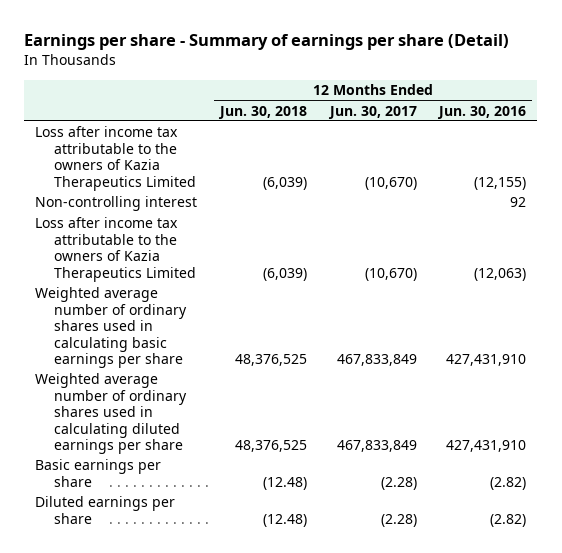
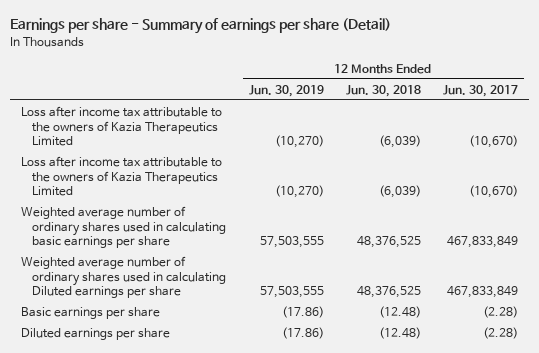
[437,105,527,119] Jun. 30, 2016 -> none
none -> [248,84,324,97] Jun. 30, 2019
[35,196,198,212] Non-controlling interest -> none
[35,373,187,455] Weighted average number of ordinary shares used in calculating diluted earnings per share -> [21,255,227,299] Weighted average number of ordinary shares used in calculating Diluted earnings per share

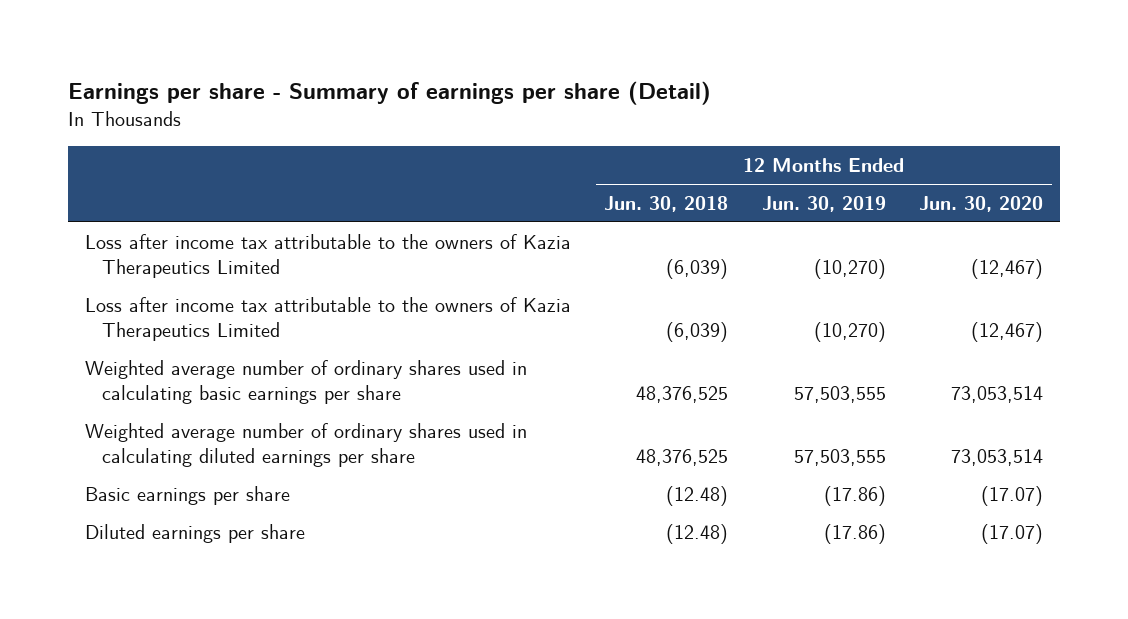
[443,84,519,97] Jun. 30, 2017 -> none
none -> [919,195,1044,212] Jun. 30, 2020
[21,255,227,299] Weighted average number of ordinary shares used in calculating Diluted earnings per share -> [85,422,528,468] Weighted average number of ordinary shares used in calculating diluted earnings per share

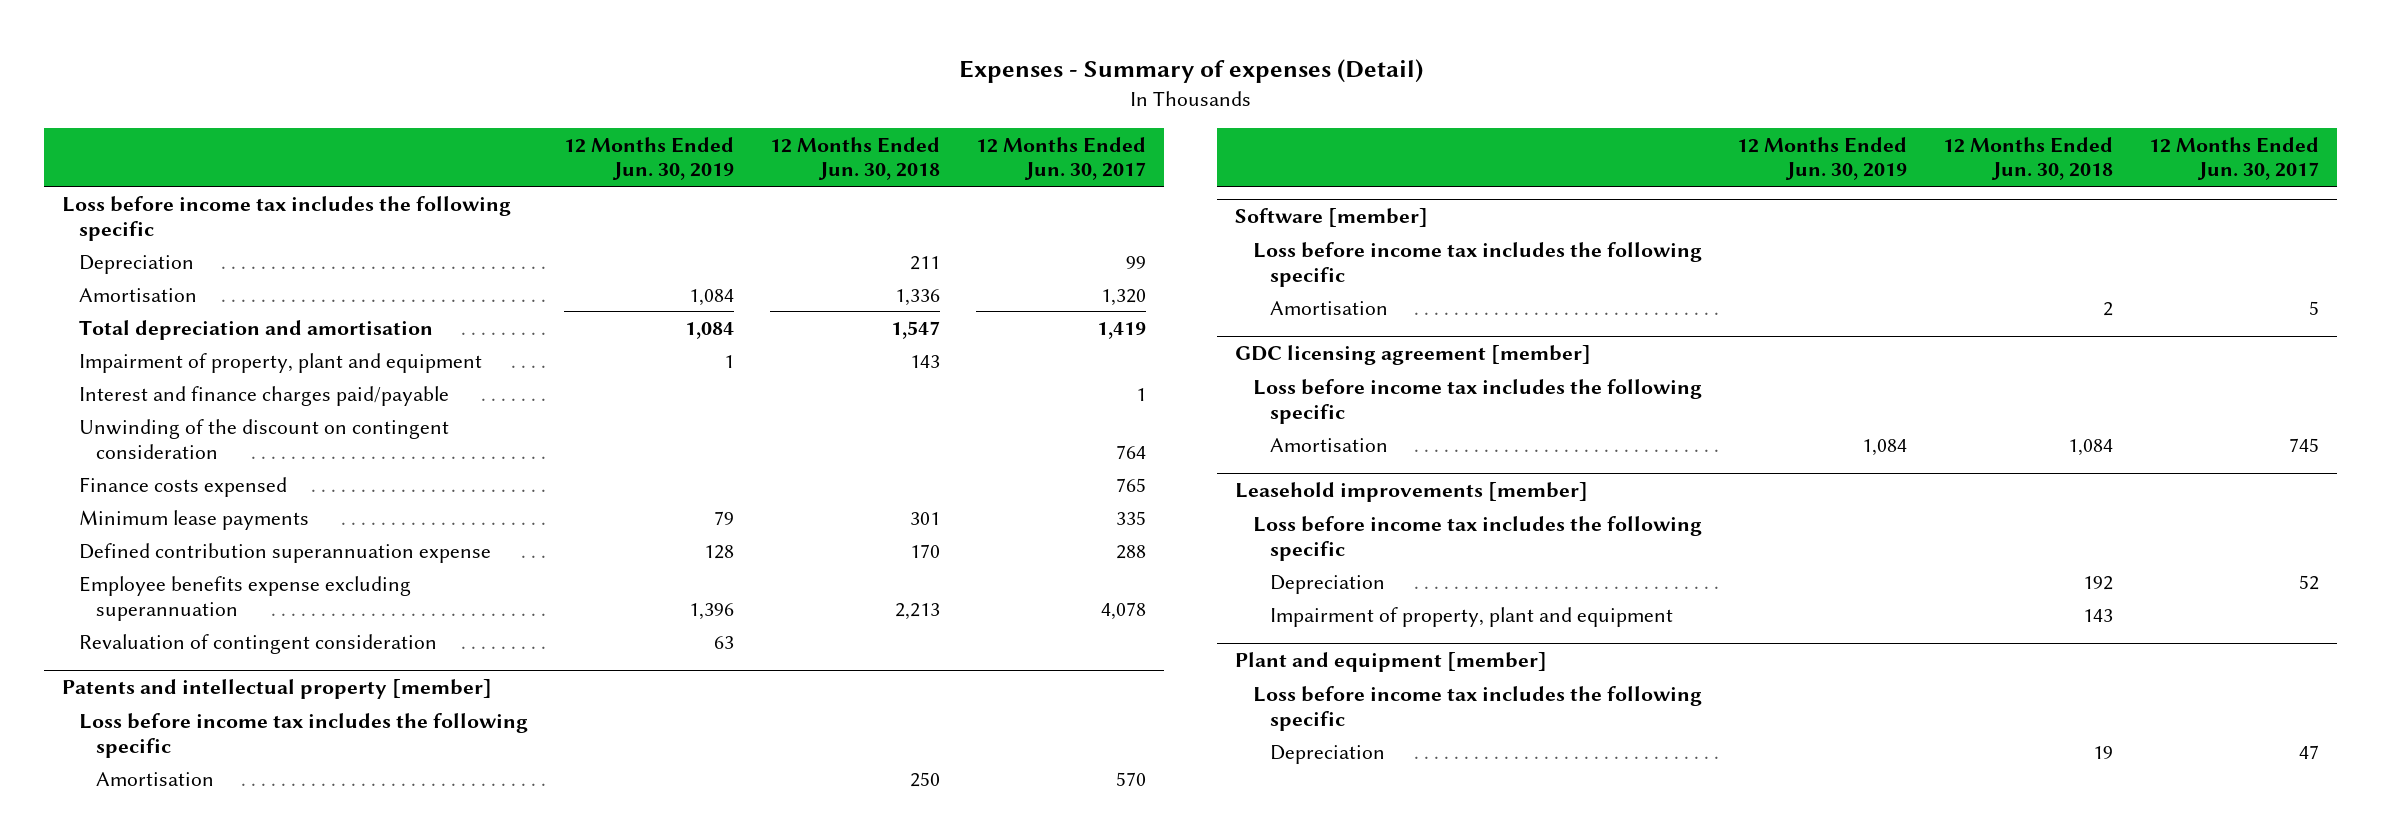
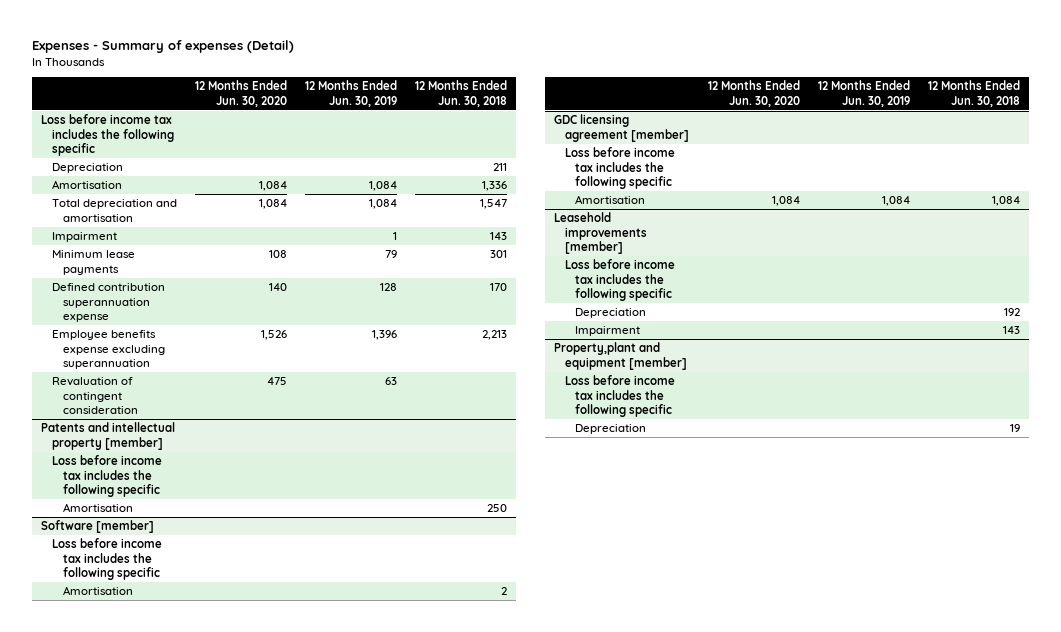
[975,136,1146,181] 12 Months Ended Jun. 30, 2017 -> none
none -> [195,80,288,107] 12 Months Ended Jun. 30, 2020
[78,385,449,406] Interest and finance charges paid/payable -> none
[78,418,449,459] Unwinding of the discount on contingent consideration -> none
[78,476,287,497] Finance costs expensed -> none
[78,352,482,373] Impairment of property, plant and equipment -> [52,231,118,242] Impairment
[1269,606,1673,627] Impairment of property, plant and equipment -> [575,325,641,336] Impairment
[1235,652,1548,673] Plant and equipment [member] -> [553,341,687,370] Property,plant and equipment [member]

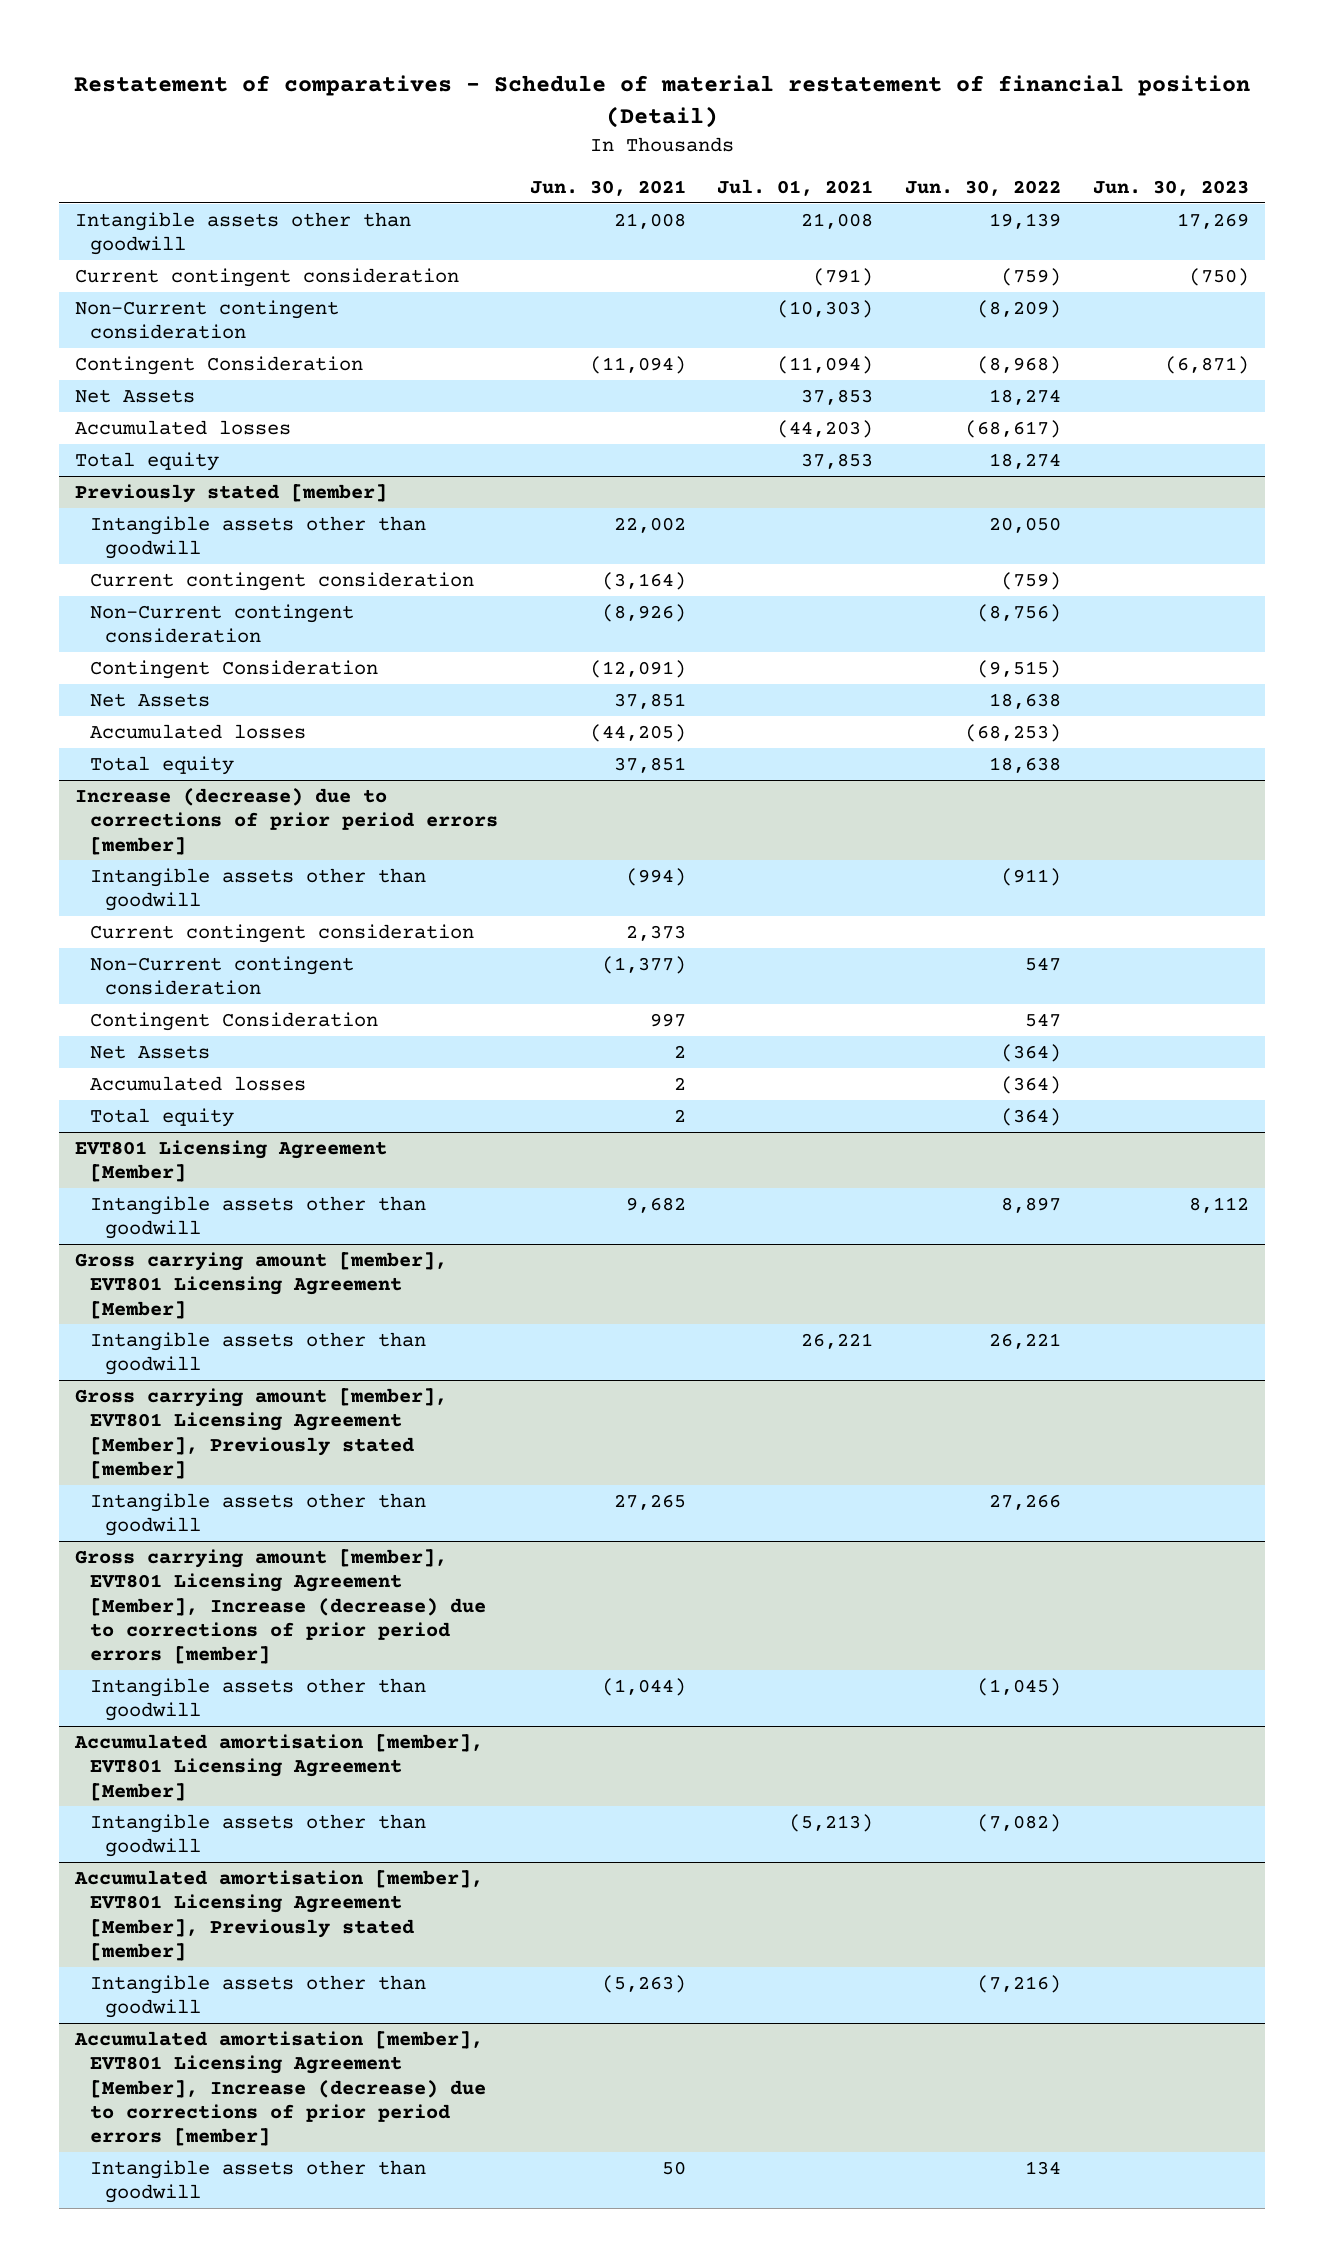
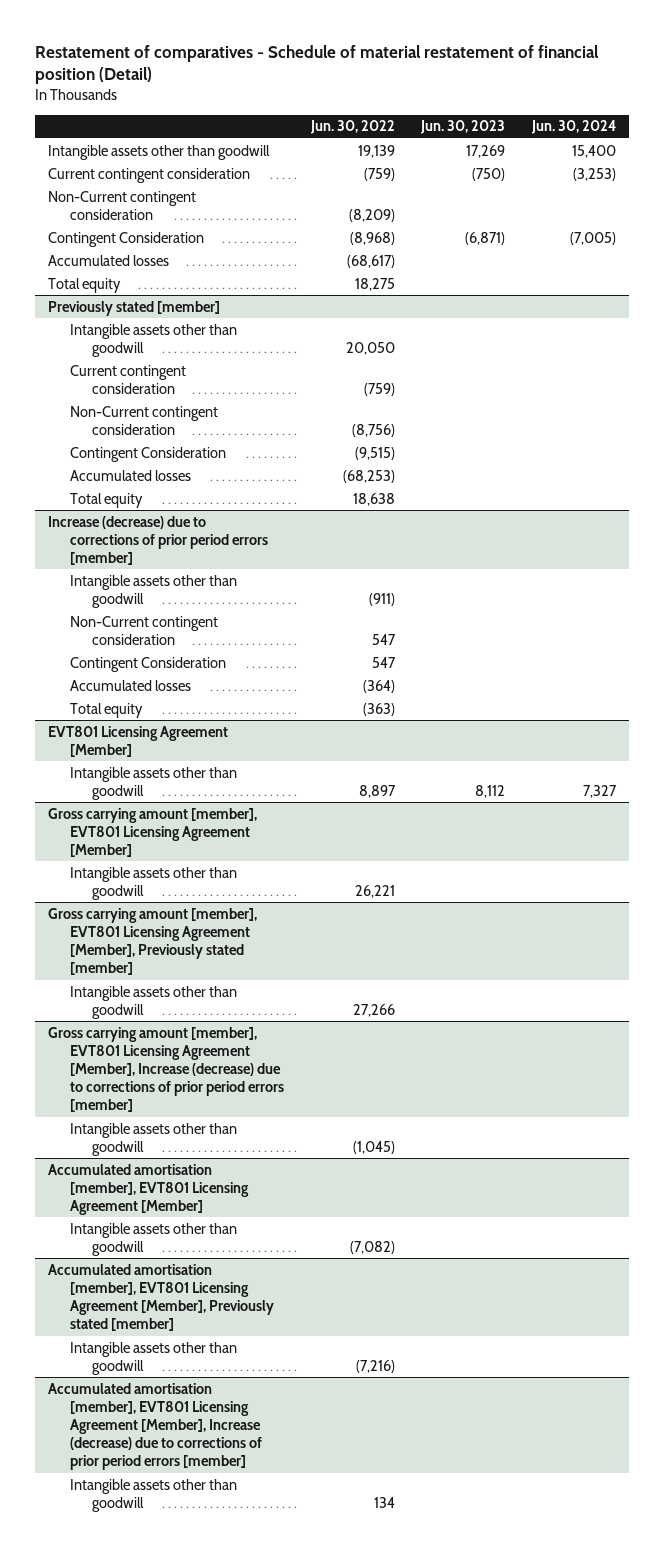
[529,180,686,197] Jun. 30, 2021 -> none
[717,179,874,197] Jul. 01, 2021 -> none
none -> [530,120,616,135] Jun. 30, 2024
[74,388,195,403] Net Assets -> none
[989,452,1062,469] 18,274 -> [354,277,395,291] 18,275
[89,692,210,707] Net Assets -> none
[89,923,474,943] Current contingent consideration -> none
[89,1044,210,1059] Net Assets -> none
[1001,1107,1062,1126] (364) -> [362,702,395,716] (363)

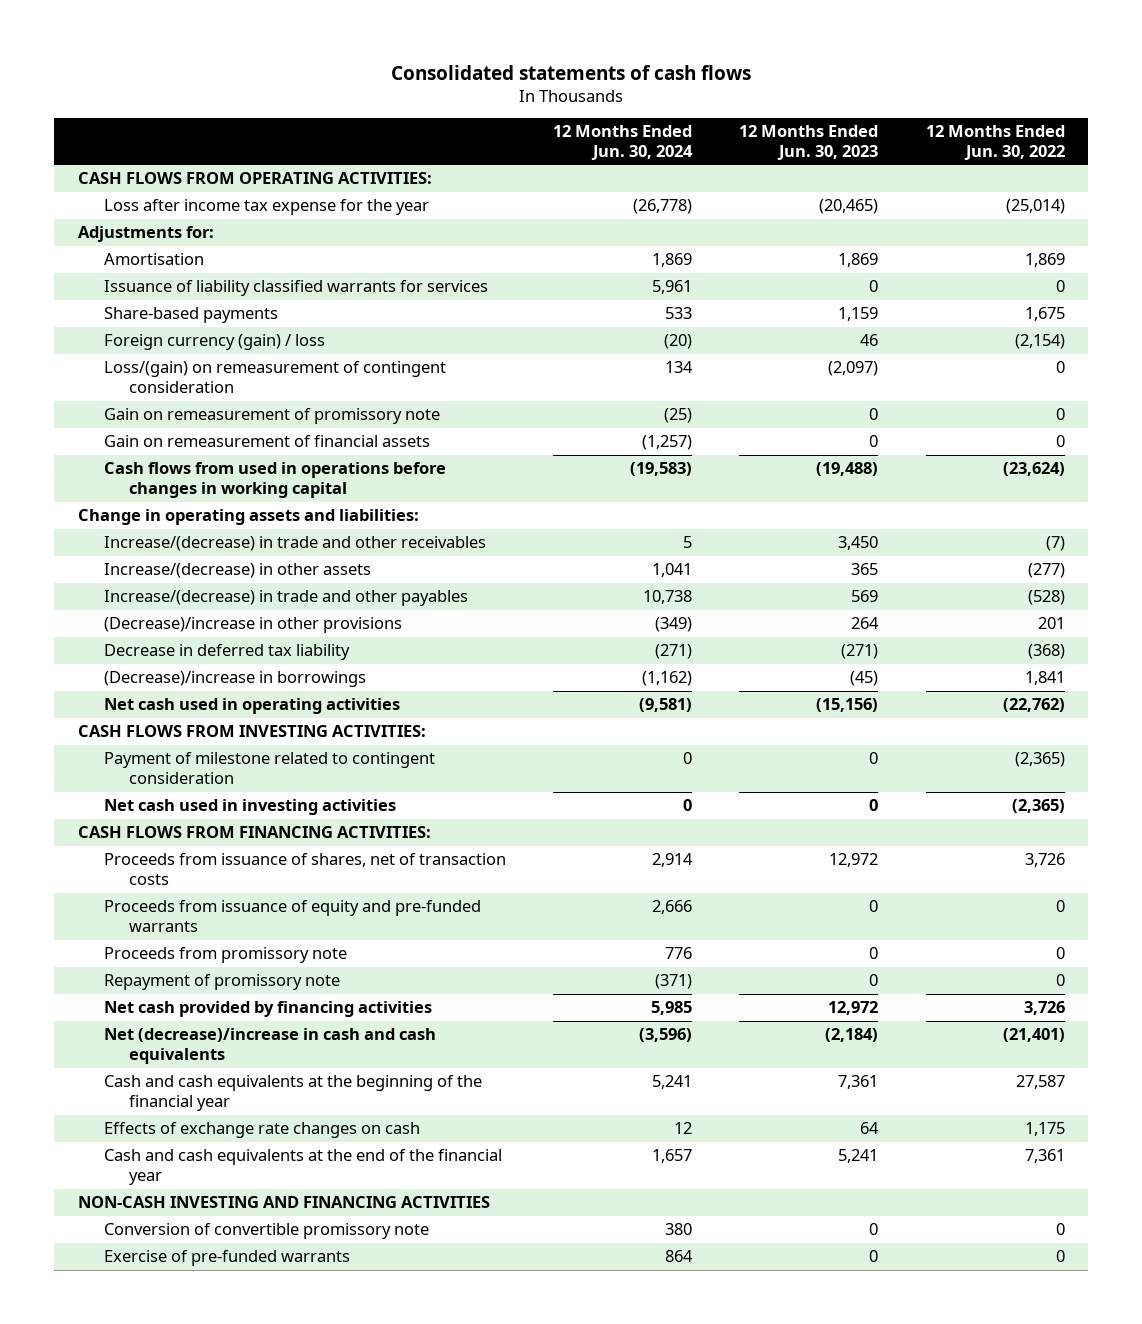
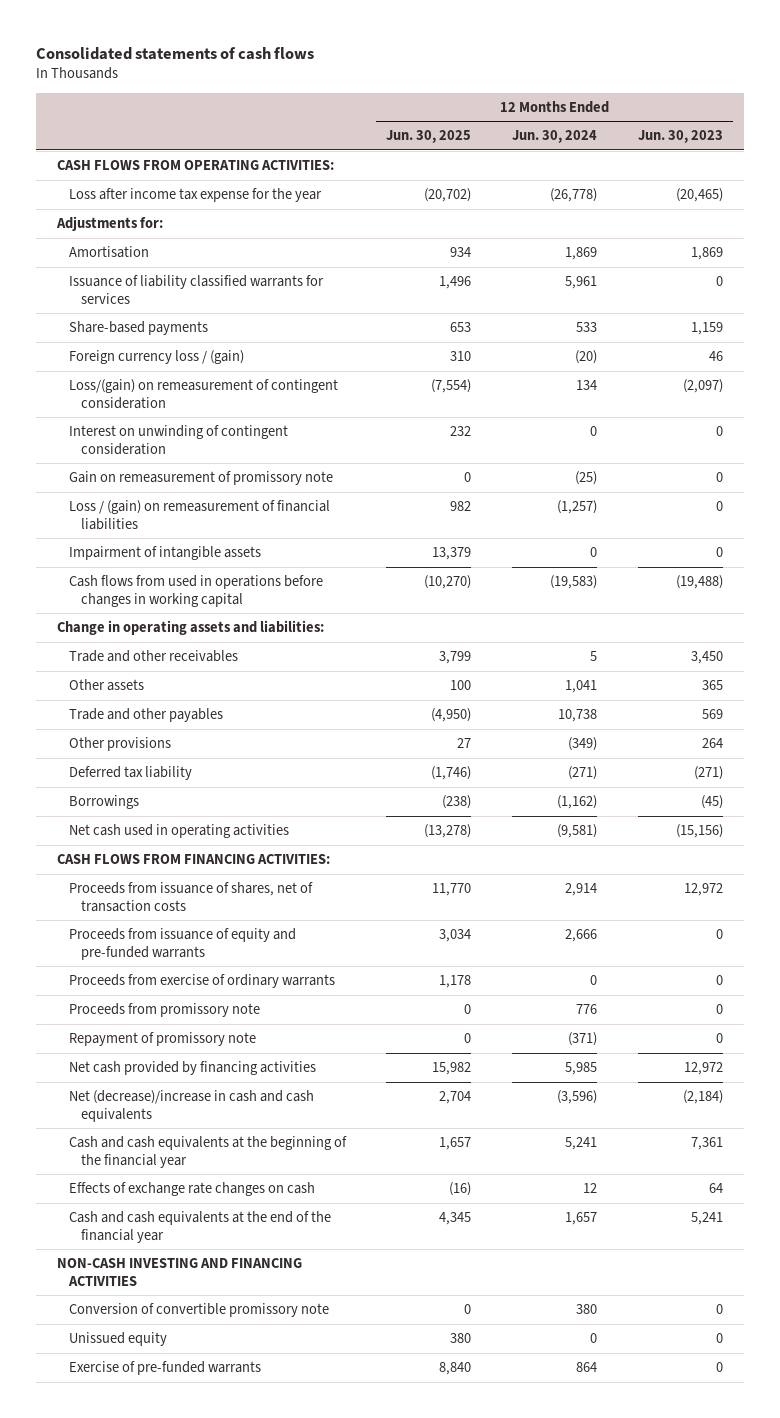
[925,125,1065,161] 12 Months Ended Jun. 30, 2022 -> none
none -> [386,130,472,144] Jun. 30, 2025
[103,334,325,351] Foreign currency (gain) / loss -> [68,350,244,365] Foreign currency loss / (gain)
none -> [68,425,288,455] Interest on unwinding of contingent consideration
[103,435,430,448] Gain on remeasurement of financial assets -> [68,500,330,530] Loss / (gain) on remeasurement of financial liabilities
none -> [68,546,261,561] Impairment of intangible assets
[103,536,486,552] Increase/(decrease) in trade and other receivables -> [68,650,238,663] Trade and other receivables
[103,563,371,579] Increase/(decrease) in other assets -> [68,679,144,692] Other assets
[103,590,468,607] Increase/(decrease) in trade and other payables -> [68,708,223,723] Trade and other payables
[103,617,402,634] (Decrease)/increase in other provisions -> [68,737,171,752] Other provisions
[103,644,350,661] Decrease in deferred tax liability -> [68,766,192,781] Deferred tax liability
[103,671,366,688] (Decrease)/increase in borrowings -> [68,795,139,810] Borrowings
[77,725,426,738] CASH FLOWS FROM INVESTING ACTIVITIES: -> none
[103,752,435,785] Payment of milestone related to contingent consideration -> none
[103,799,396,816] Net cash used in investing activities -> none
none -> [68,974,335,989] Proceeds from exercise of ordinary warrants
none -> [68,1332,167,1347] Unissued equity

